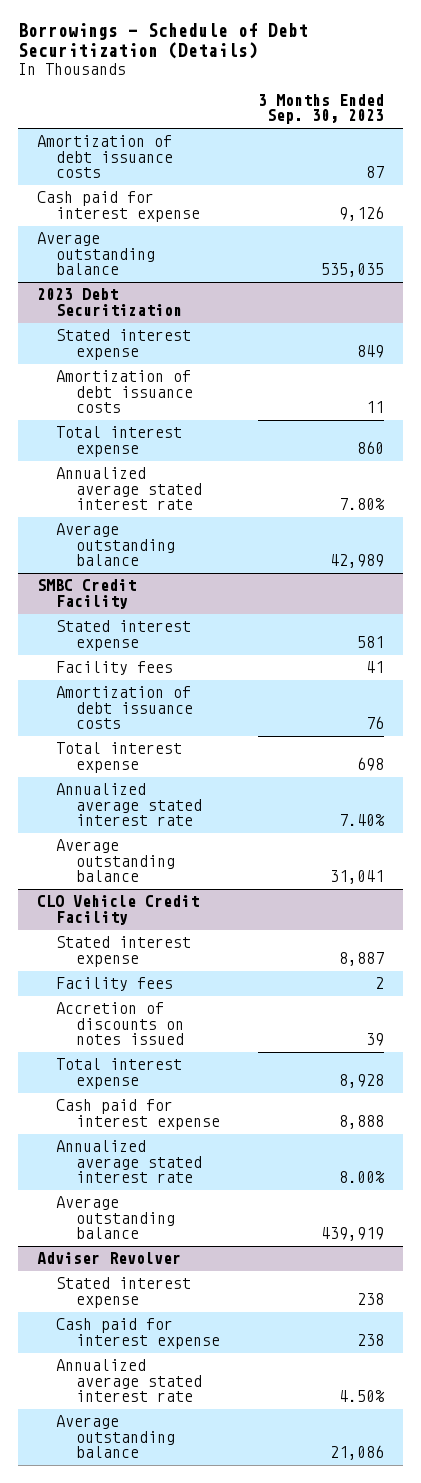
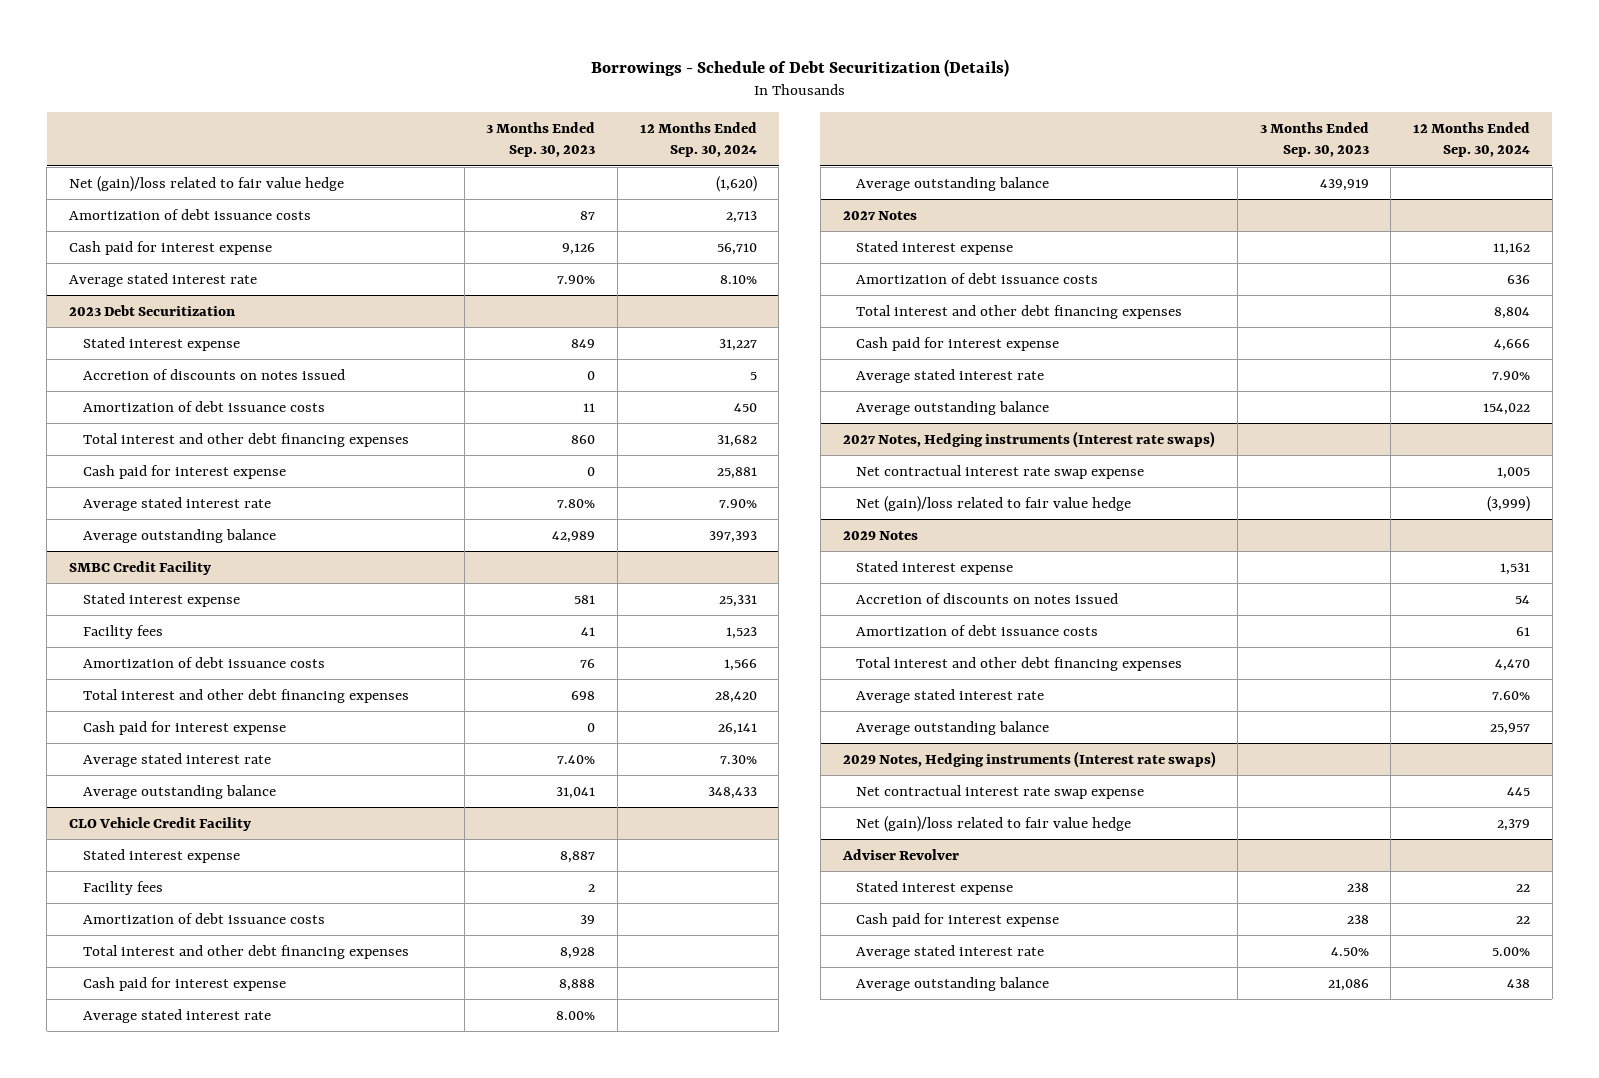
none -> [639,121,757,158] 12 Months Ended Sep. 30, 2024
none -> [69,175,345,192] Net (gain)/loss related to fair value hedge
[36,232,156,276] Average outstanding balance -> none
none -> [69,272,258,287] Average stated interest rate
none -> [82,368,345,380] Accretion of discounts on notes issued
[56,426,183,457] Total interest expense -> [82,432,409,447] Total interest and other debt financing expenses
none -> [82,464,286,479] Cash paid for interest expense
[56,467,202,511] Annualized average stated interest rate -> [82,496,271,511] Average stated interest rate
[56,742,183,773] Total interest expense -> [82,688,409,703] Total interest and other debt financing expenses
none -> [82,720,286,735] Cash paid for interest expense
[56,783,202,827] Annualized average stated interest rate -> [82,752,271,767] Average stated interest rate
[56,1002,184,1046] Accretion of discounts on notes issued -> none
none -> [82,912,325,924] Amortization of debt issuance costs
[56,1058,183,1089] Total interest expense -> [82,944,409,959] Total interest and other debt financing expenses
[56,1140,202,1184] Annualized average stated interest rate -> [82,1008,271,1023] Average stated interest rate
none -> [842,210,917,220] 2027 Notes
none -> [856,240,1014,255] Stated interest expense
none -> [856,272,1099,284] Amortization of debt issuance costs
none -> [856,304,1183,319] Total interest and other debt financing expenses
none -> [856,336,1060,351] Cash paid for interest expense
none -> [856,368,1045,383] Average stated interest rate
none -> [856,400,1050,415] Average outstanding balance
none -> [842,430,1215,448] 2027 Notes, Hedging instruments (Interest rate swaps)
none -> [856,464,1145,479] Net contractual interest rate swap expense
none -> [856,495,1132,512] Net (gain)/loss related to fair value hedge
none -> [842,530,918,540] 2029 Notes
none -> [856,560,1014,575] Stated interest expense
none -> [856,592,1119,604] Accretion of discounts on notes issued
none -> [856,624,1099,636] Amortization of debt issuance costs
none -> [856,656,1183,671] Total interest and other debt financing expenses
none -> [856,688,1045,703] Average stated interest rate
none -> [856,720,1050,735] Average outstanding balance
none -> [842,750,1216,768] 2029 Notes, Hedging instruments (Interest rate swaps)
none -> [856,784,1145,799] Net contractual interest rate swap expense
none -> [856,815,1132,832] Net (gain)/loss related to fair value hedge
[56,1359,202,1403] Annualized average stated interest rate -> [856,944,1045,959] Average stated interest rate

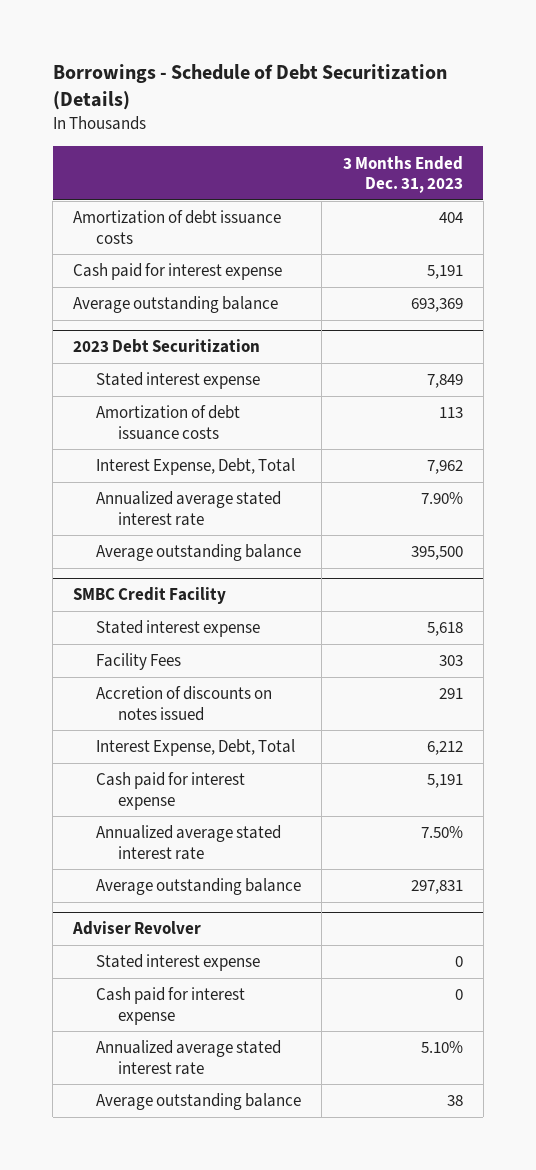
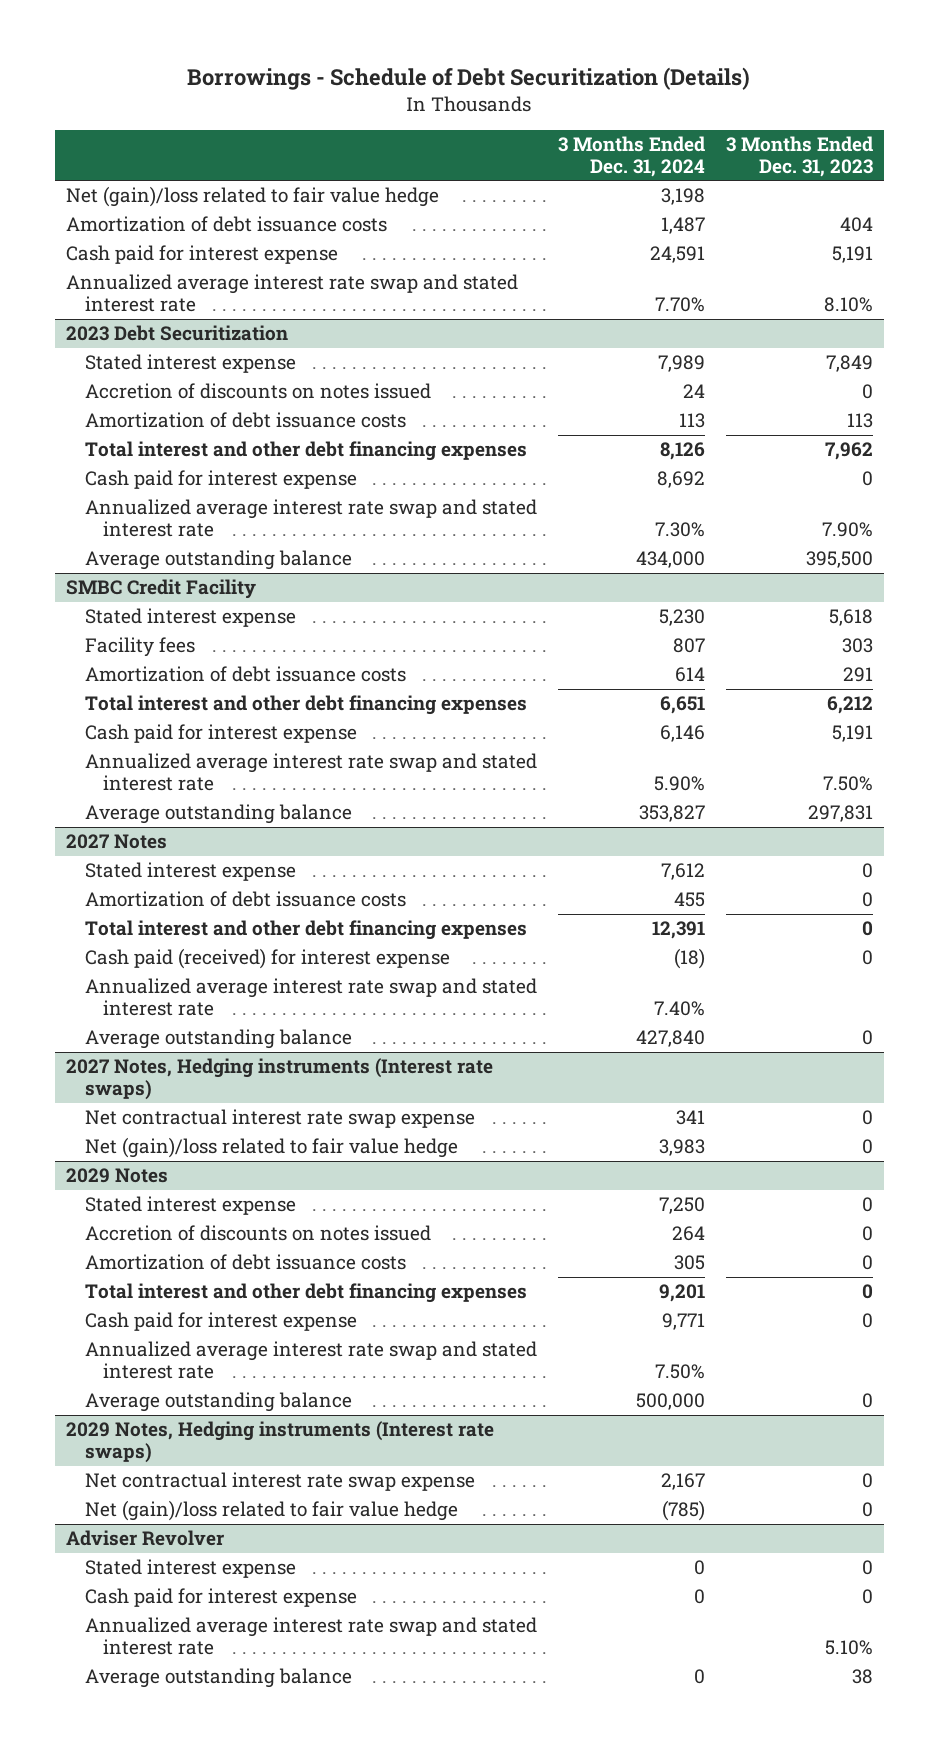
none -> [557,135,705,177] 3 Months Ended Dec. 31, 2024
none -> [66,186,440,208] Net (gain)/loss related to fair value hedge
[73,296,279,314] Average outstanding balance -> none
none -> [66,274,519,313] Annualized average interest rate swap and stated interest rate
none -> [84,383,431,400] Accretion of discounts on notes issued
[95,458,295,476] Interest Expense, Debt, Total -> [84,441,527,462] Total interest and other debt financing expenses
none -> [84,470,357,490] Cash paid for interest expense
[95,491,281,526] Annualized average stated interest rate -> [84,499,537,538] Annualized average interest rate swap and stated interest rate
[95,653,181,671] Facility Fees -> [84,637,195,658] Facility fees
[95,686,272,721] Accretion of discounts on notes issued -> [84,666,406,683] Amortization of debt issuance costs
[95,739,295,757] Interest Expense, Debt, Total -> [84,695,527,716] Total interest and other debt financing expenses
[95,825,281,860] Annualized average stated interest rate -> [84,753,537,792] Annualized average interest rate swap and stated interest rate
none -> [66,834,168,850] 2027 Notes
none -> [84,862,296,882] Stated interest expense
none -> [84,891,406,908] Amortization of debt issuance costs
none -> [84,920,527,941] Total interest and other debt financing expenses
none -> [84,948,450,970] Cash paid (received) for interest expense
none -> [84,978,537,1017] Annualized average interest rate swap and stated interest rate
none -> [84,1029,352,1050] Average outstanding balance
none -> [66,1058,494,1101] 2027 Notes, Hedging instruments (Interest rate swaps)
none -> [84,1109,475,1129] Net contractual interest rate swap expense
none -> [84,1137,458,1159] Net (gain)/loss related to fair value hedge
none -> [66,1168,169,1184] 2029 Notes
none -> [84,1196,296,1216] Stated interest expense
none -> [84,1225,431,1242] Accretion of discounts on notes issued
none -> [84,1254,406,1271] Amortization of debt issuance costs
none -> [84,1283,527,1304] Total interest and other debt financing expenses
none -> [84,1312,357,1332] Cash paid for interest expense
none -> [84,1341,537,1380] Annualized average interest rate swap and stated interest rate
none -> [84,1392,352,1413] Average outstanding balance
none -> [66,1421,495,1464] 2029 Notes, Hedging instruments (Interest rate swaps)
none -> [84,1472,475,1492] Net contractual interest rate swap expense
none -> [84,1500,458,1522] Net (gain)/loss related to fair value hedge
[95,1040,281,1075] Annualized average stated interest rate -> [84,1617,537,1656] Annualized average interest rate swap and stated interest rate

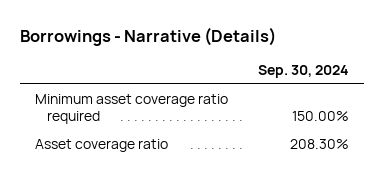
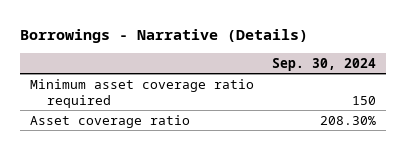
[291,111,349,122] 150.00% -> [352,95,377,105] 150

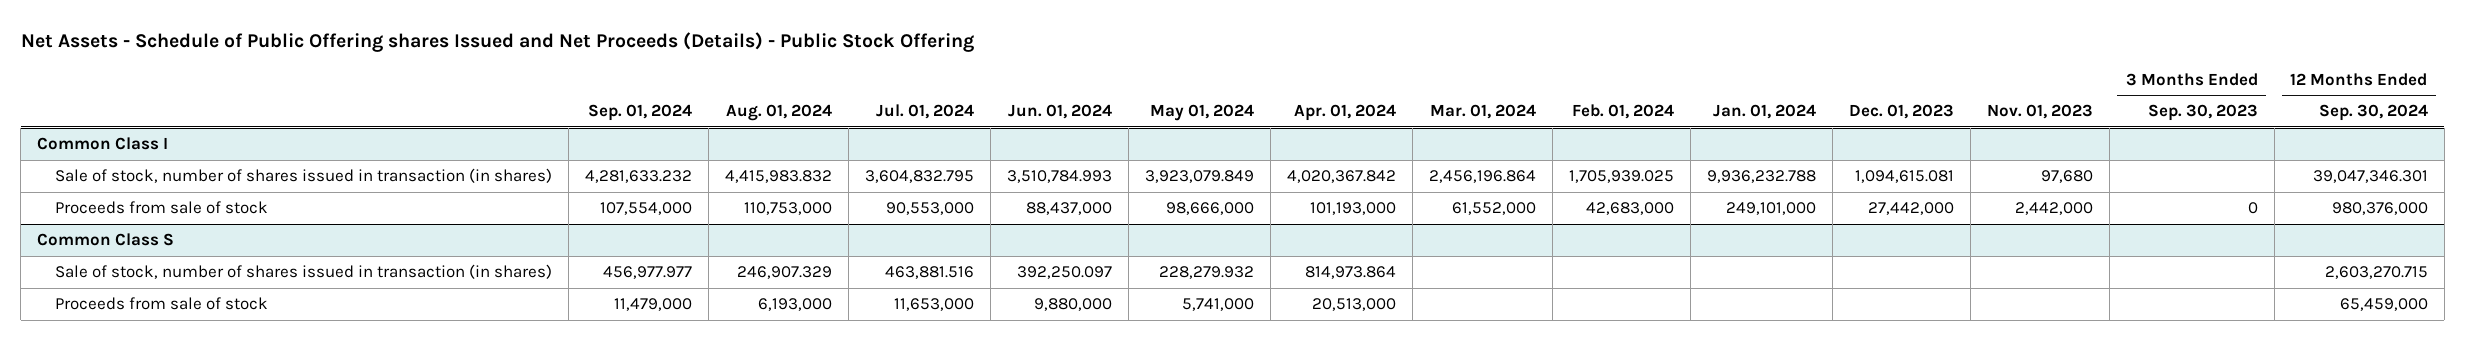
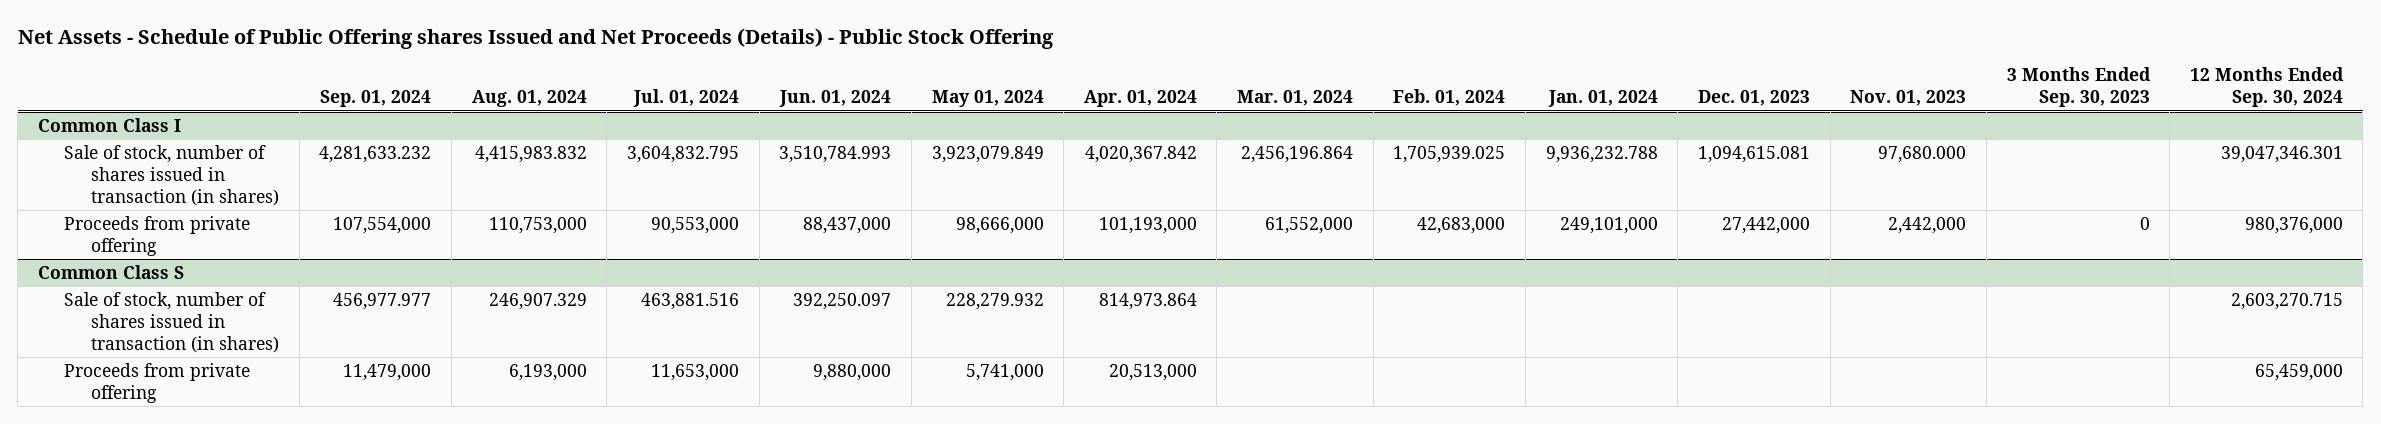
[2040,170,2093,184] 97,680 -> [1878,145,1967,163] 97,680.000
[55,201,269,215] Proceeds from sale of stock -> [64,215,251,256] Proceeds from private offering
[55,297,269,311] Proceeds from sale of stock -> [64,362,251,403] Proceeds from private offering

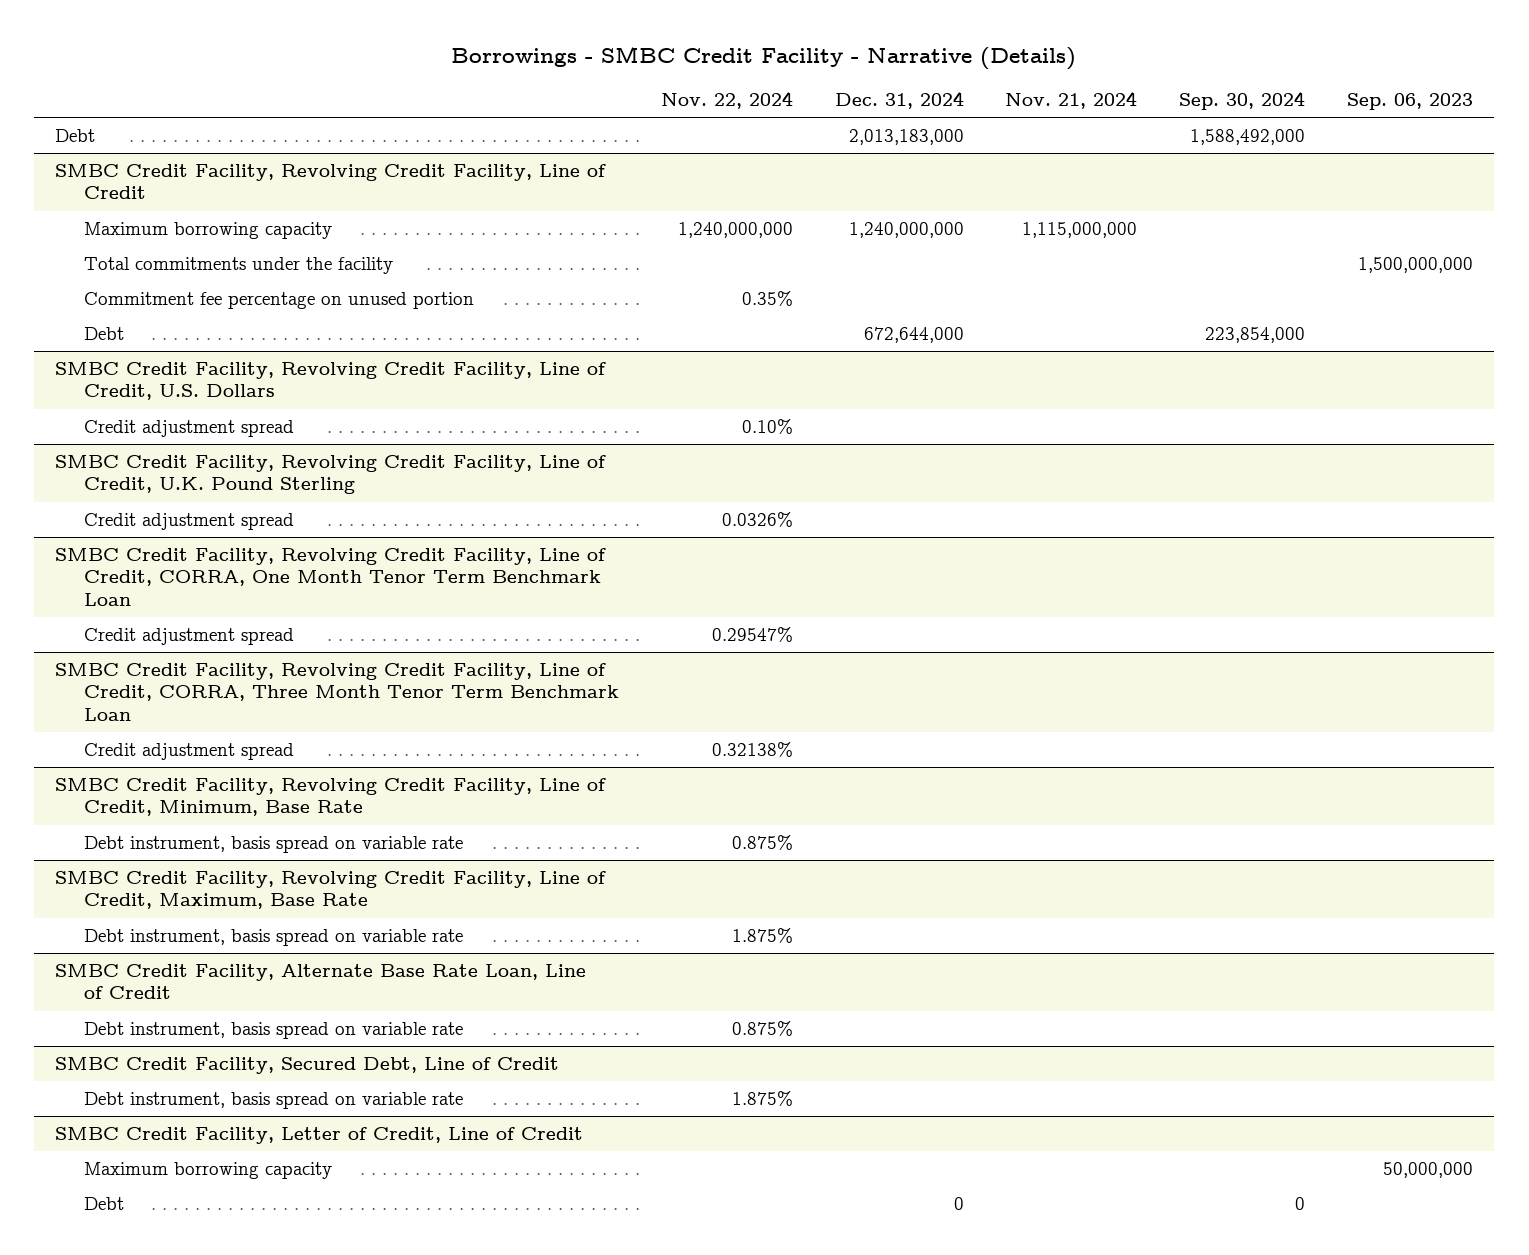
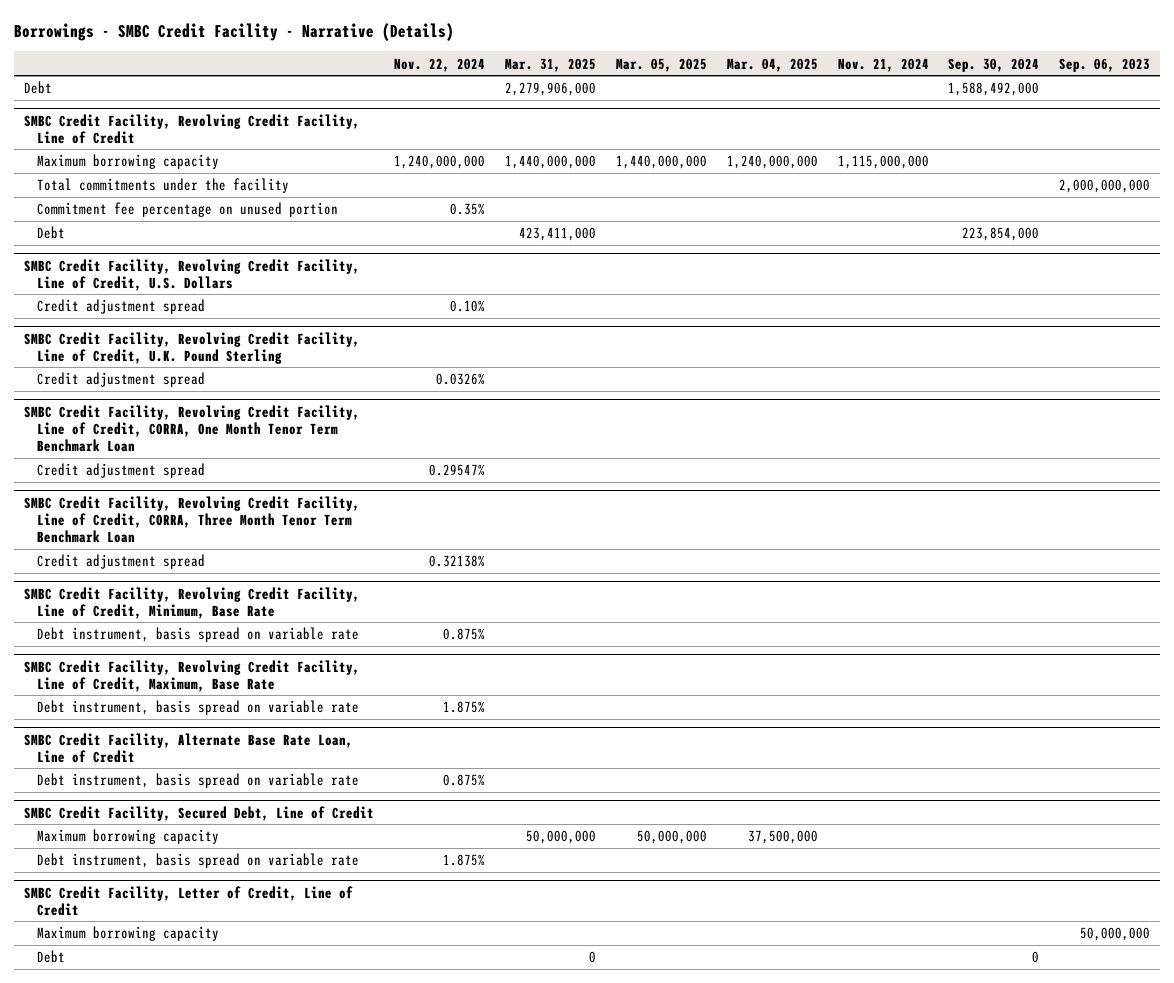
[834,90,964,109] Dec. 31, 2024 -> none
none -> [504,57,596,72] Mar. 31, 2025
none -> [615,57,707,72] Mar. 05, 2025
none -> [726,57,818,72] Mar. 04, 2025
[1358,257,1474,274] 1,500,000,000 -> [1059,179,1151,194] 2,000,000,000
none -> [36,829,219,845] Maximum borrowing capacity

